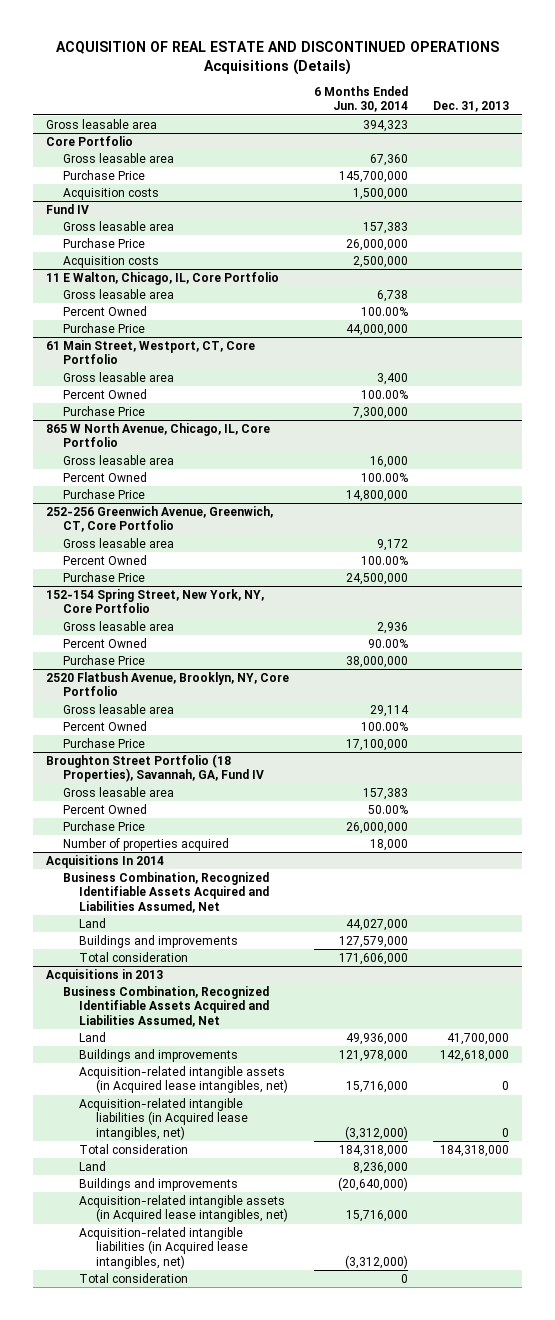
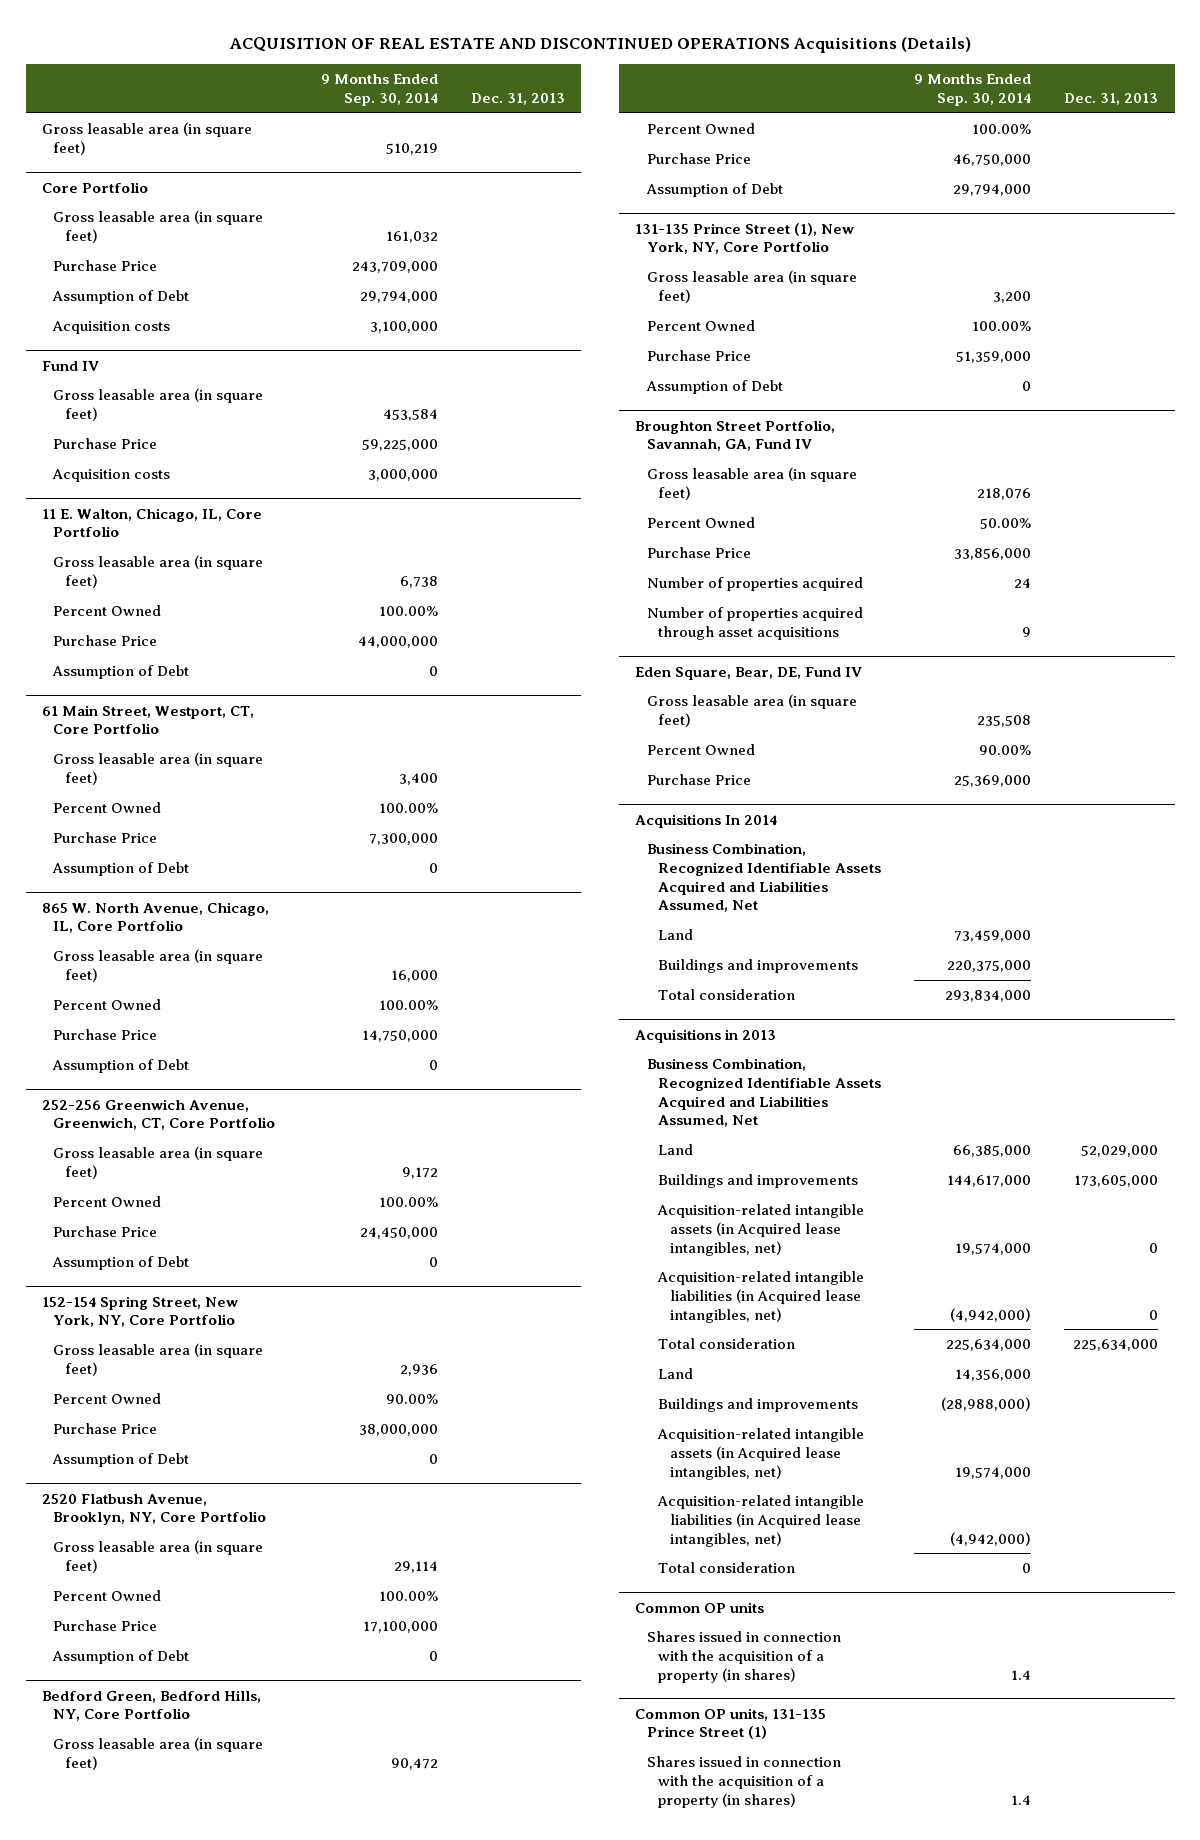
[314,85,409,113] 6 Months Ended Jun. 30, 2014 -> none
none -> [320,73,438,106] 9 Months Ended Sep. 30, 2014
[46,118,158,129] Gross leasable area -> [42,122,253,155] Gross leasable area (in square feet)
[62,152,174,163] Gross leasable area -> [53,210,264,243] Gross leasable area (in square feet)
none -> [52,290,190,305] Assumption of Debt
[62,220,174,231] Gross leasable area -> [53,388,264,421] Gross leasable area (in square feet)
[46,271,280,285] 11 E Walton, Chicago, IL, Core Portfolio -> [42,507,263,538] 11 E. Walton, Chicago, IL, Core Portfolio
[62,288,174,299] Gross leasable area -> [53,555,264,588] Gross leasable area (in square feet)
none -> [52,665,190,680] Assumption of Debt
[62,371,174,382] Gross leasable area -> [53,752,264,785] Gross leasable area (in square feet)
none -> [52,862,190,877] Assumption of Debt
[46,422,271,448] 865 W North Avenue, Chicago, IL, Core Portfolio -> [42,901,270,934] 865 W. North Avenue, Chicago, IL, Core Portfolio
[62,454,174,465] Gross leasable area -> [53,949,264,982] Gross leasable area (in square feet)
none -> [52,1059,190,1074] Assumption of Debt
[62,537,174,548] Gross leasable area -> [53,1146,264,1179] Gross leasable area (in square feet)
none -> [52,1256,190,1271] Assumption of Debt
[62,620,174,631] Gross leasable area -> [53,1343,264,1376] Gross leasable area (in square feet)
none -> [52,1453,190,1468] Assumption of Debt
[62,703,174,714] Gross leasable area -> [53,1540,264,1573] Gross leasable area (in square feet)
none -> [52,1650,190,1665] Assumption of Debt
none -> [42,1689,262,1722] Bedford Green, Bedford Hills, NY, Core Portfolio
none -> [53,1737,264,1770] Gross leasable area (in square feet)
none -> [646,123,755,135] Percent Owned
none -> [646,153,751,165] Purchase Price
none -> [645,183,783,198] Assumption of Debt
none -> [635,222,855,255] 131-135 Prince Street (1), New York, NY, Core Portfolio
none -> [646,270,857,303] Gross leasable area (in square feet)
none -> [646,320,755,332] Percent Owned
none -> [646,350,751,362] Purchase Price
none -> [645,380,783,395] Assumption of Debt
[46,753,264,783] Broughton Street Portfolio (18 Properties), Savannah, GA, Fund IV -> [635,419,836,452] Broughton Street Portfolio, Savannah, GA, Fund IV
[62,786,174,797] Gross leasable area -> [646,467,857,500] Gross leasable area (in square feet)
none -> [646,607,863,640] Number of properties acquired through asset acquisitions
none -> [635,666,863,680] Eden Square, Bear, DE, Fund IV
none -> [646,694,857,727] Gross leasable area (in square feet)
none -> [646,744,755,756] Percent Owned
none -> [646,774,751,786] Purchase Price
[447,1032,510,1045] 41,700,000 -> [1081,1145,1159,1158] 52,029,000
[440,1049,510,1062] 142,618,000 -> [1074,1175,1159,1188] 173,605,000
[440,1144,510,1157] 184,318,000 -> [1073,1339,1159,1352] 225,634,000
none -> [635,1601,765,1613] Common OP units
none -> [646,1631,841,1683] Shares issued in connection with the acquisition of a property (in shares)
none -> [635,1707,827,1740] Common OP units, 131-135 Prince Street (1)
none -> [646,1756,841,1808] Shares issued in connection with the acquisition of a property (in shares)

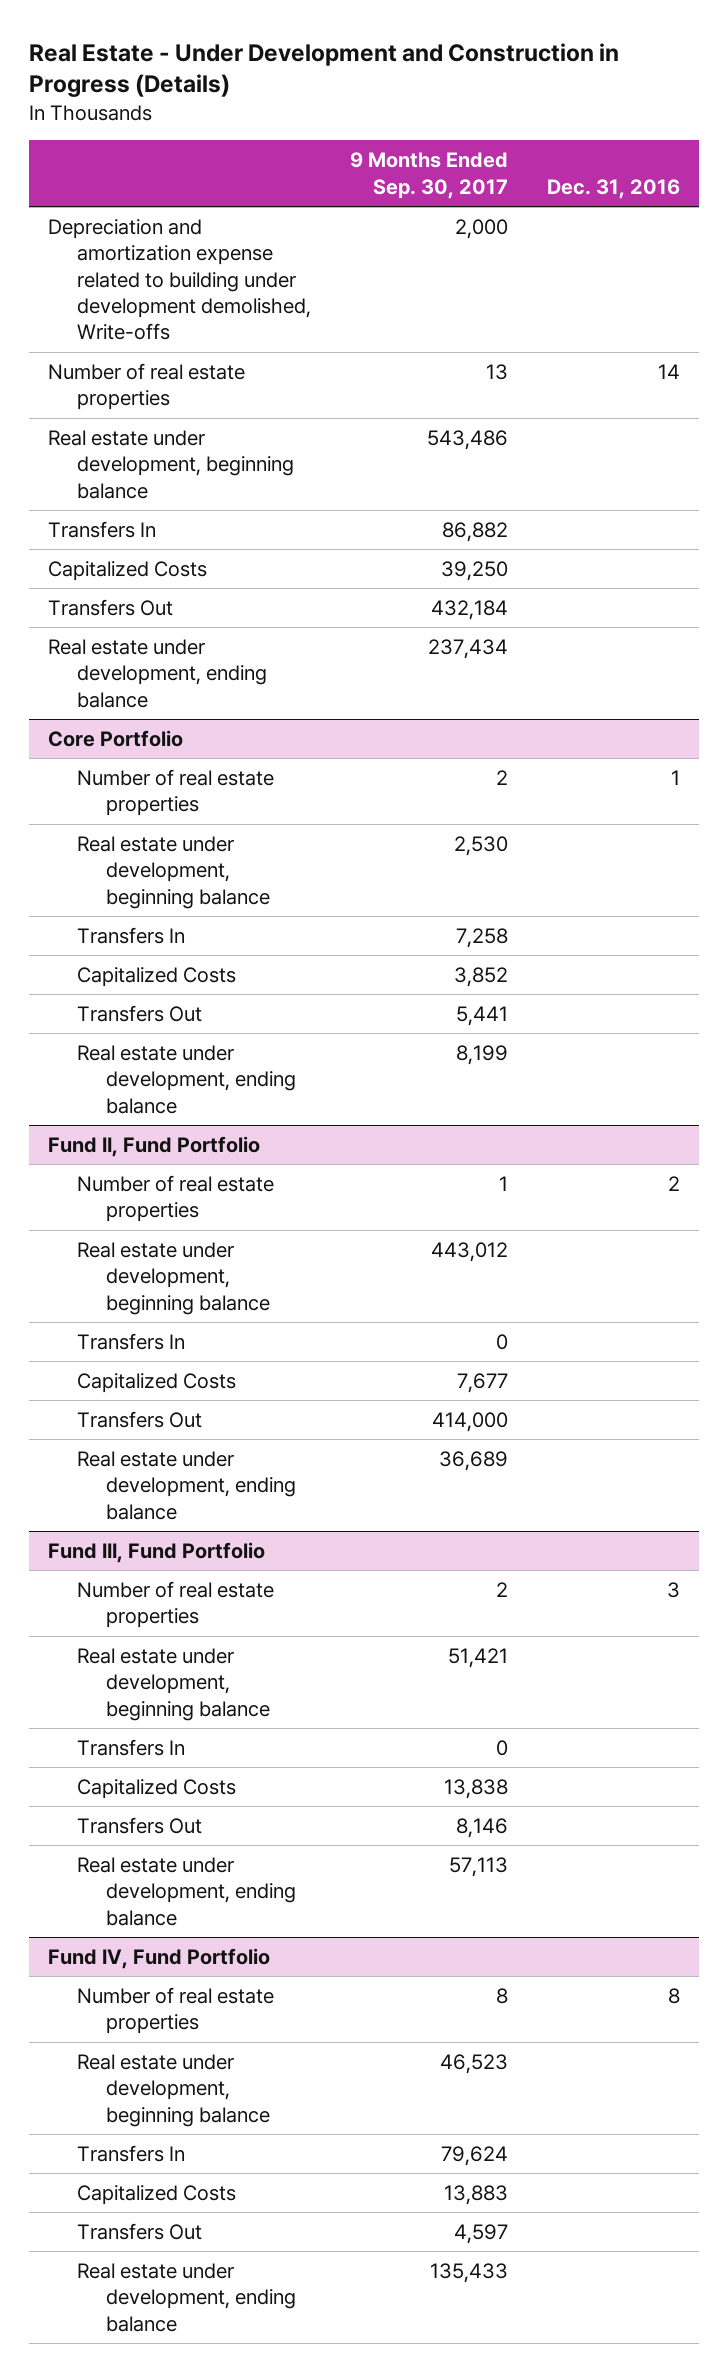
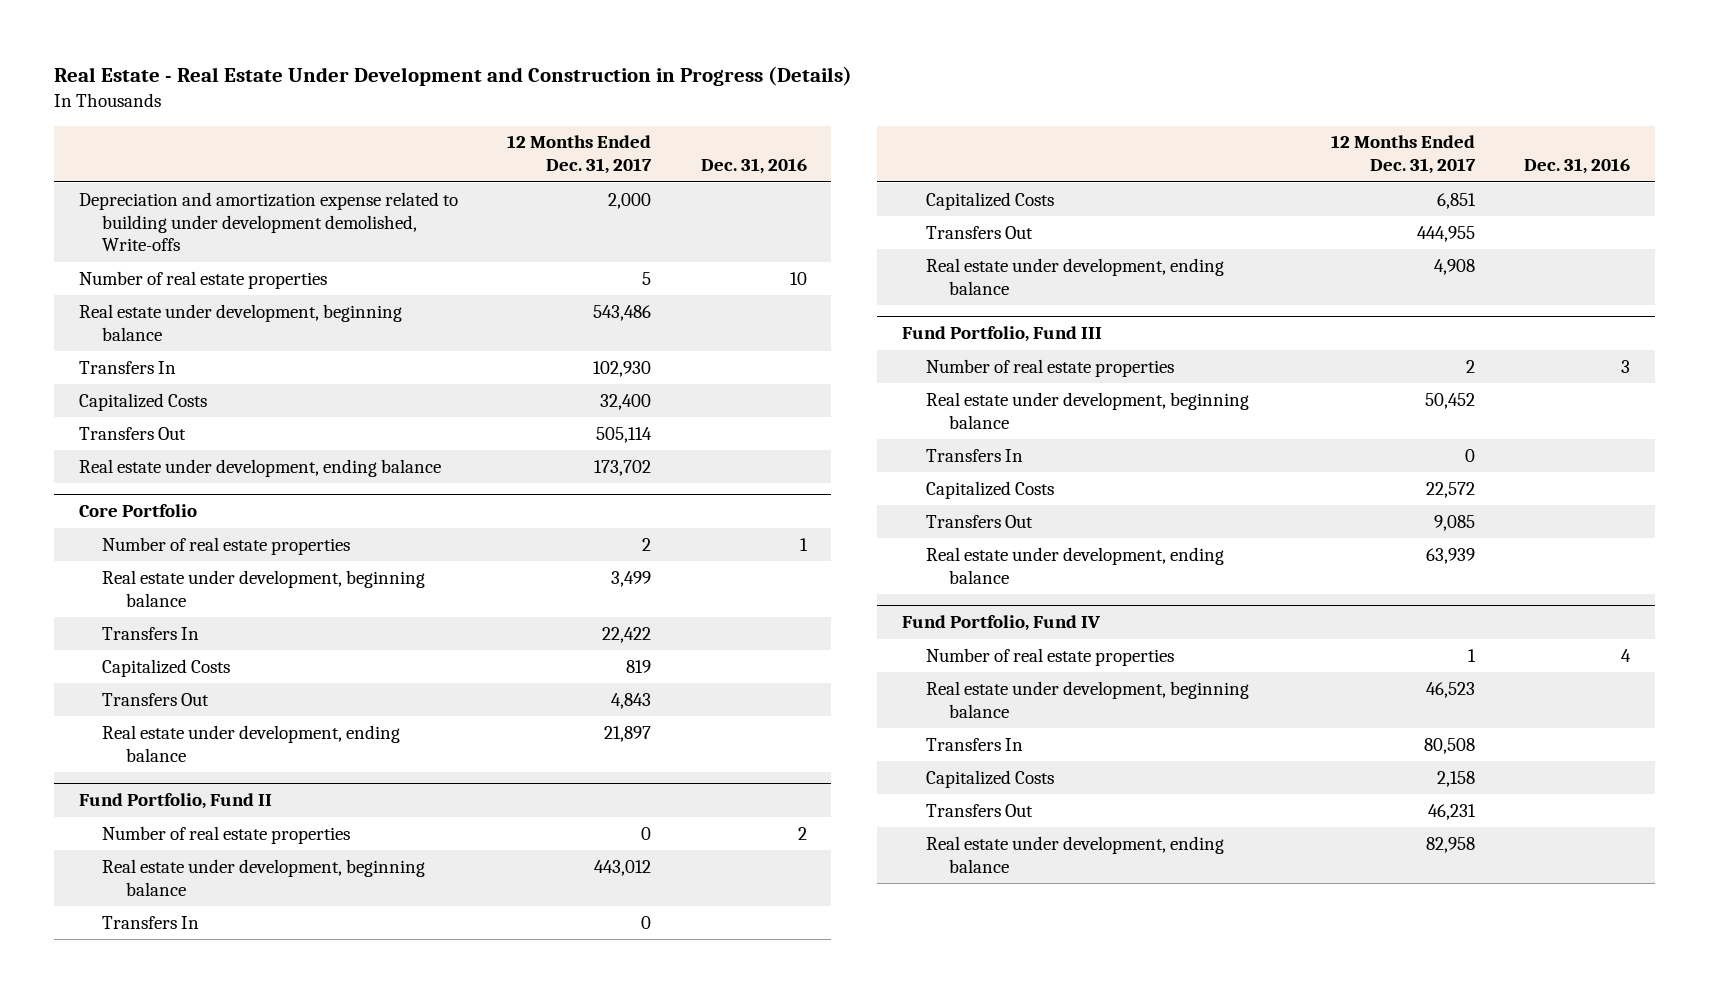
[28,42,619,98] Real Estate - Under Development and Construction in Progress (Details) -> [53,66,852,87] Real Estate - Real Estate Under Development and Construction in Progress (Details)
[350,152,509,199] 9 Months Ended Sep. 30, 2017 -> none
none -> [507,135,653,175] 12 Months Ended Dec. 31, 2017
[658,363,681,379] 14 -> [789,271,807,285] 10
[48,1135,261,1157] Fund II, Fund Portfolio -> [78,793,272,810] Fund Portfolio, Fund II
[48,1541,266,1563] Fund III, Fund Portfolio -> [902,326,1103,343] Fund Portfolio, Fund III
[48,1947,271,1969] Fund IV, Fund Portfolio -> [902,615,1102,632] Fund Portfolio, Fund IV
[668,1987,681,2004] 8 -> [1621,648,1632,662] 4

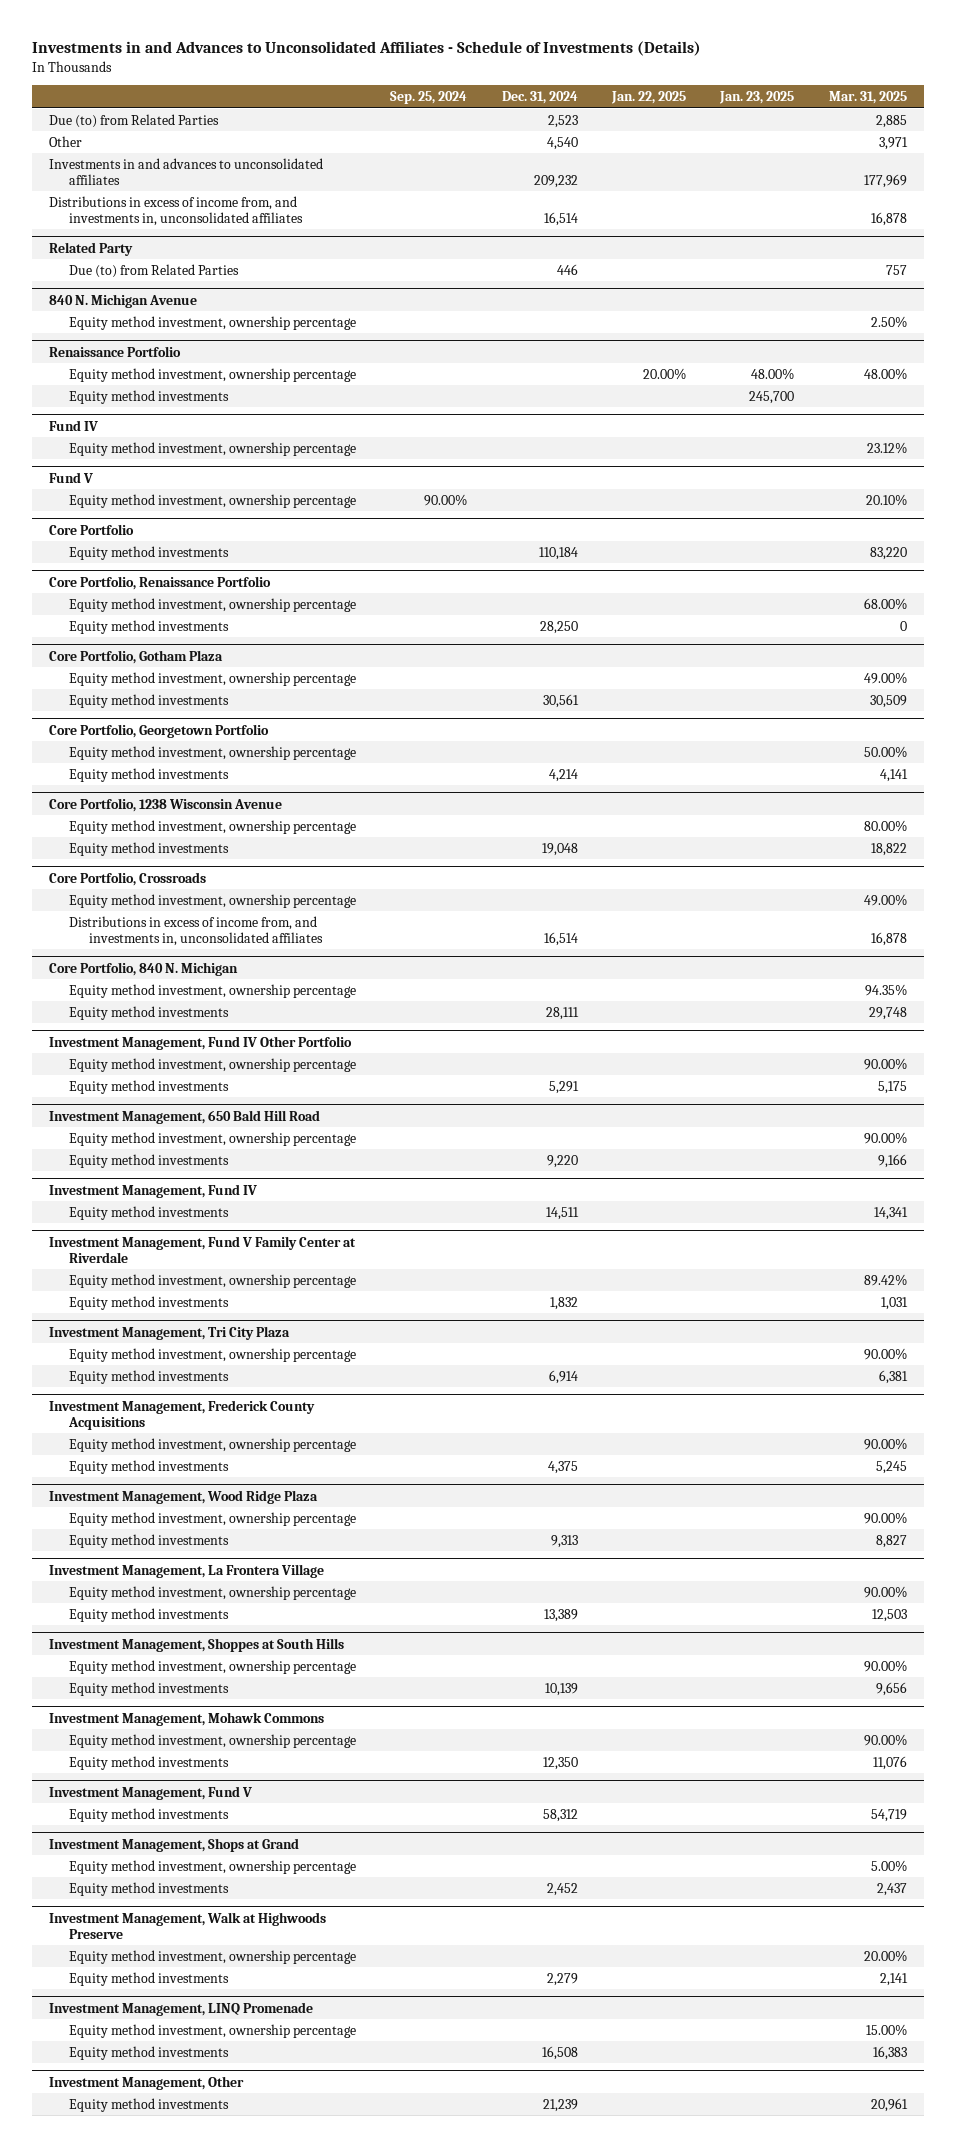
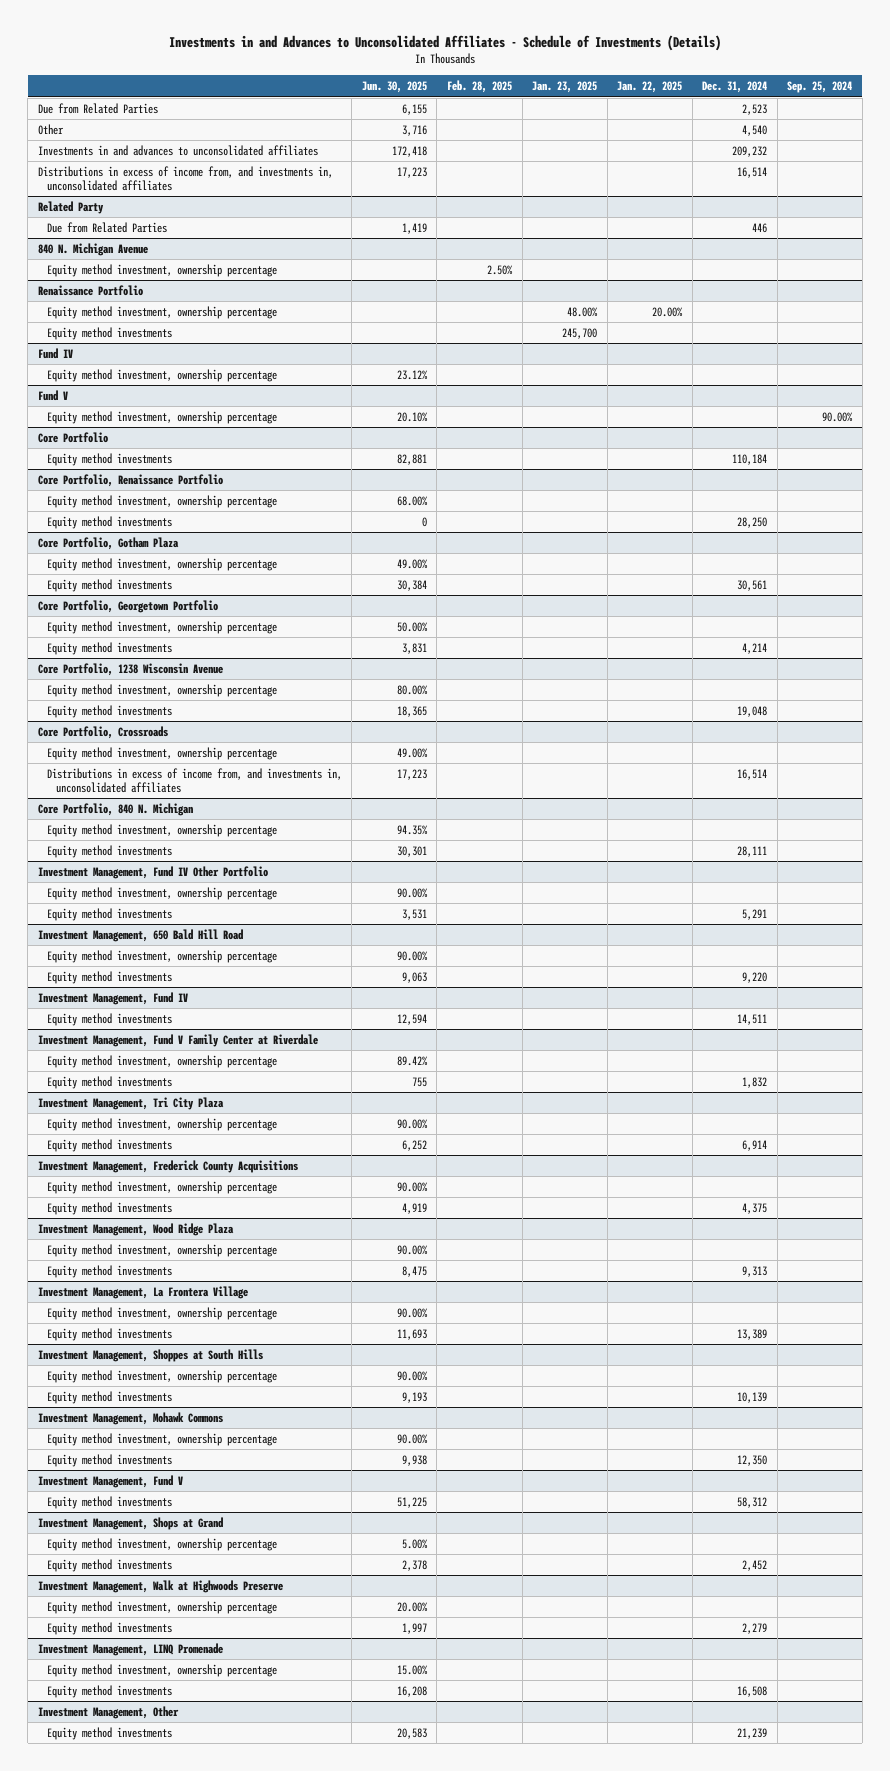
[828,91,907,105] Mar. 31, 2025 -> none
none -> [361,81,427,94] Jun. 30, 2025
none -> [446,80,512,94] Feb. 28, 2025
[49,113,220,128] Due (to) from Related Parties -> [37,102,158,114] Due from Related Parties
[69,263,240,278] Due (to) from Related Parties -> [46,221,167,233] Due from Related Parties

